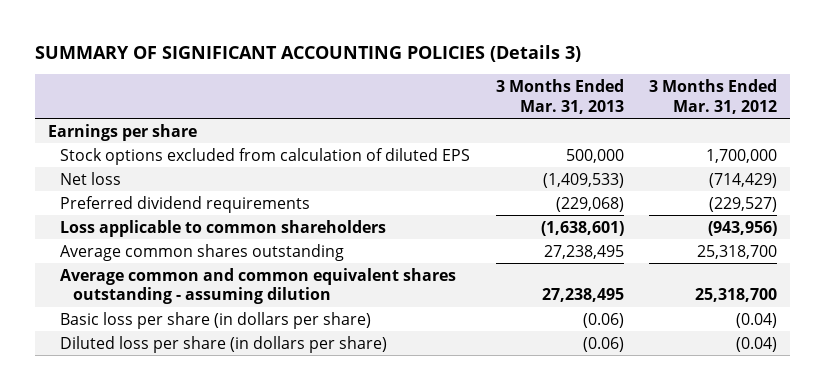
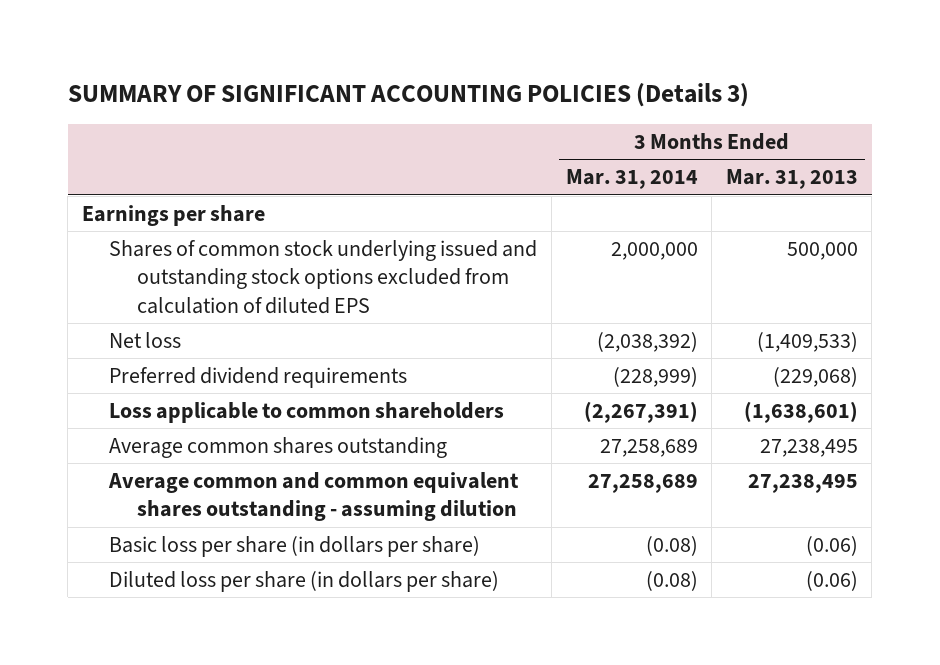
[649,78,778,114] 3 Months Ended Mar. 31, 2012 -> none
none -> [565,169,698,190] Mar. 31, 2014
[60,147,471,165] Stock options excluded from calculation of diluted EPS -> [109,239,538,315] Shares of common stock underlying issued and outstanding stock options excluded from calculation of diluted EPS

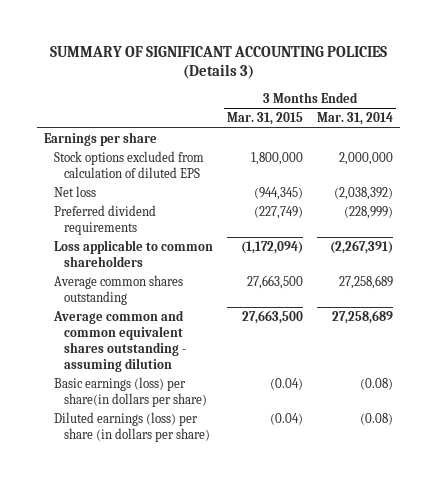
[725,169,858,190] Mar. 31, 2013 -> none
none -> [227,112,304,126] Mar. 31, 2015
[109,239,538,315] Shares of common stock underlying issued and outstanding stock options excluded from calculation of diluted EPS -> [54,150,205,178] Stock options excluded from calculation of diluted EPS
[109,535,481,557] Basic loss per share (in dollars per share) -> [54,376,208,407] Basic earnings (loss) per share(in dollars per share)
[109,570,500,592] Diluted loss per share (in dollars per share) -> [54,411,211,442] Diluted earnings (loss) per share (in dollars per share)

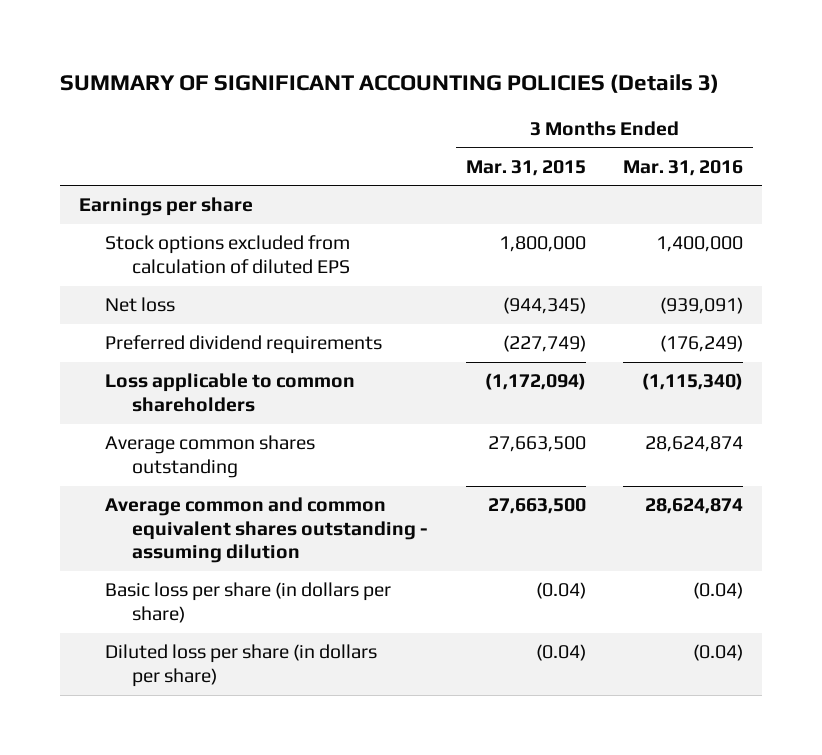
[316,112,393,126] Mar. 31, 2014 -> none
none -> [623,159,744,176] Mar. 31, 2016
[54,376,208,407] Basic earnings (loss) per share(in dollars per share) -> [105,582,392,623] Basic loss per share (in dollars per share)
[54,411,211,442] Diluted earnings (loss) per share (in dollars per share) -> [105,644,378,687] Diluted loss per share (in dollars per share)

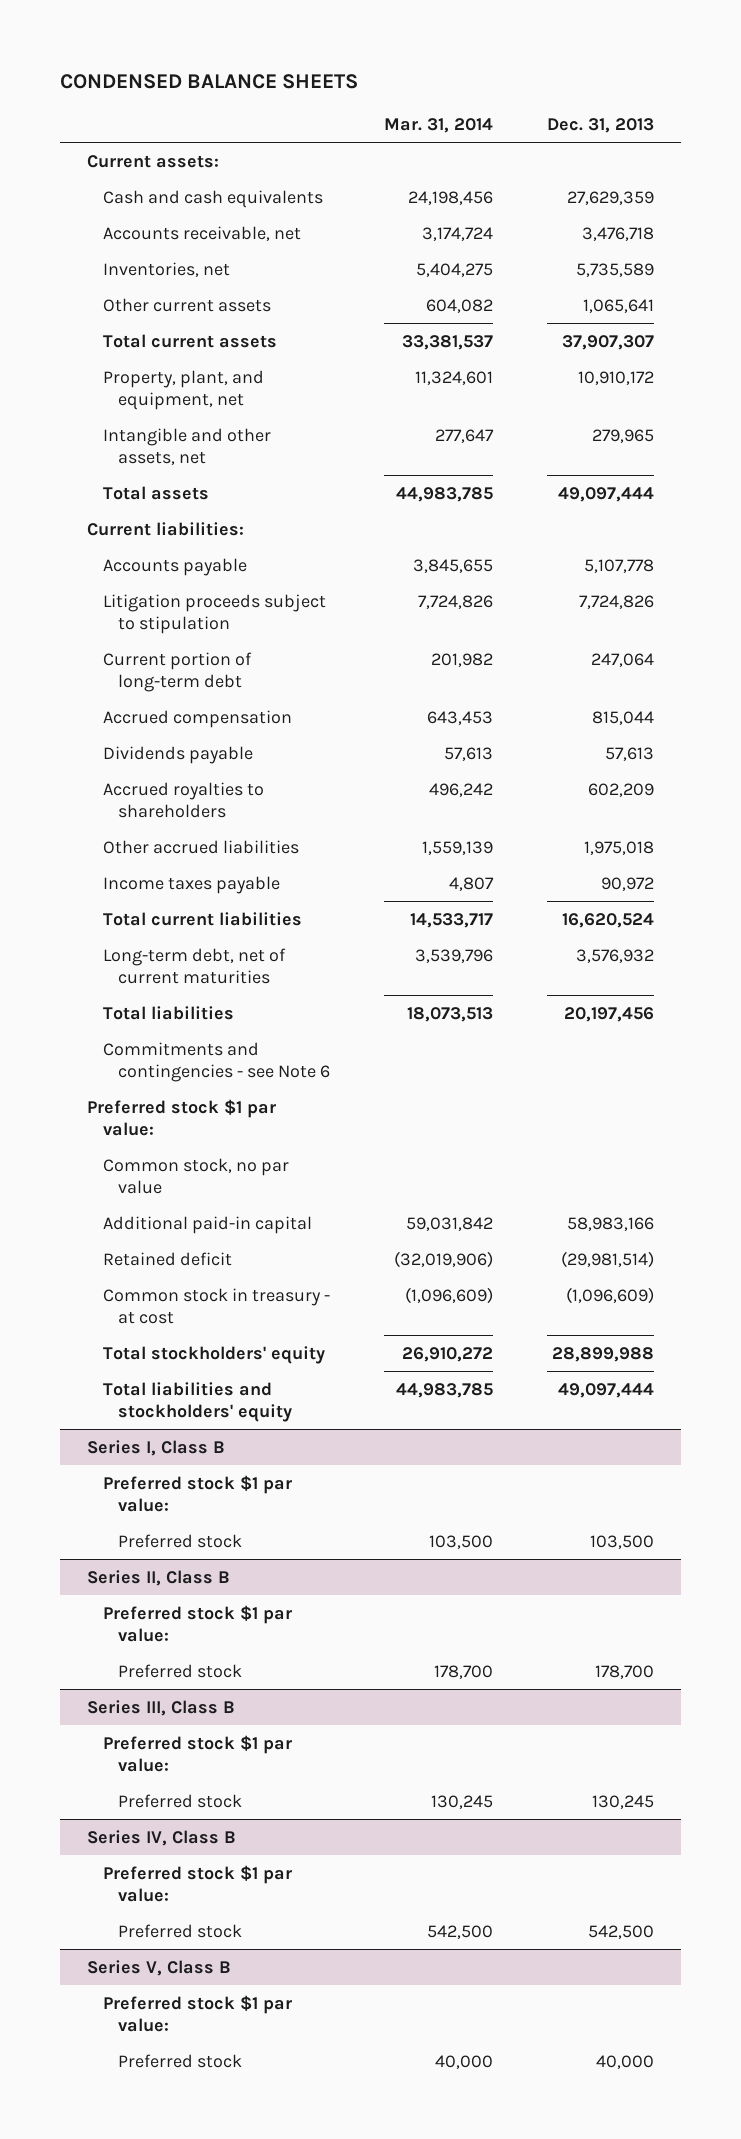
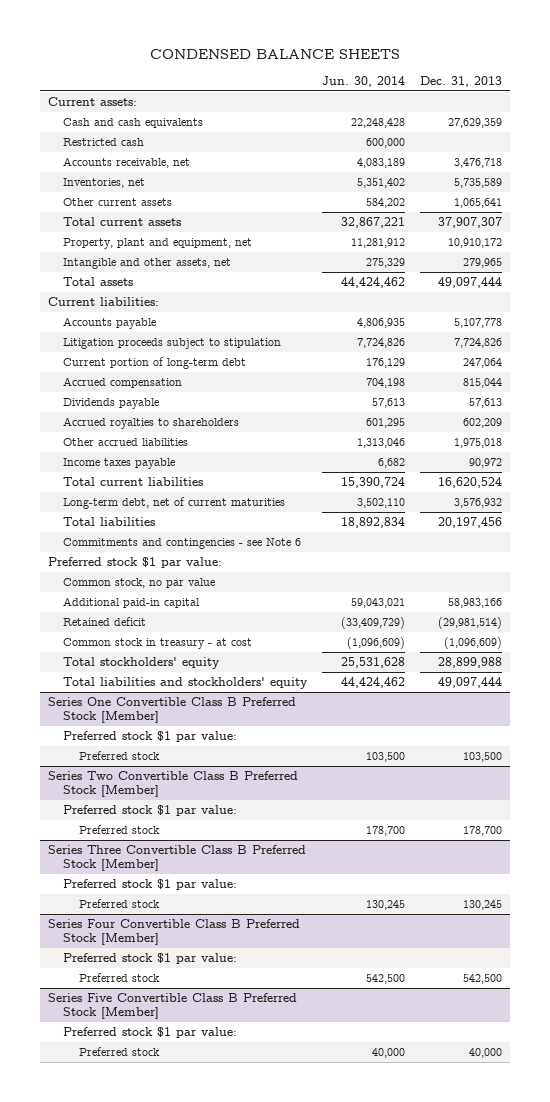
[384,118,494,134] Mar. 31, 2014 -> none
none -> [322,75,406,87] Jun. 30, 2014
none -> [63,137,145,146] Restricted cash
[102,369,264,410] Property, plant, and equipment, net -> [63,237,253,249] Property, plant and equipment, net
[86,1439,225,1456] Series I, Class B -> none
none -> [47,696,296,724] Series One Convertible Class B Preferred Stock [Member]
[86,1569,230,1586] Series II, Class B -> none
none -> [47,770,298,798] Series Two Convertible Class B Preferred Stock [Member]
[86,1699,235,1716] Series III, Class B -> none
none -> [47,844,306,872] Series Three Convertible Class B Preferred Stock [Member]
[86,1829,236,1846] Series IV, Class B -> none
none -> [47,918,300,946] Series Four Convertible Class B Preferred Stock [Member]
[86,1959,231,1976] Series V, Class B -> none
none -> [47,992,297,1020] Series Five Convertible Class B Preferred Stock [Member]

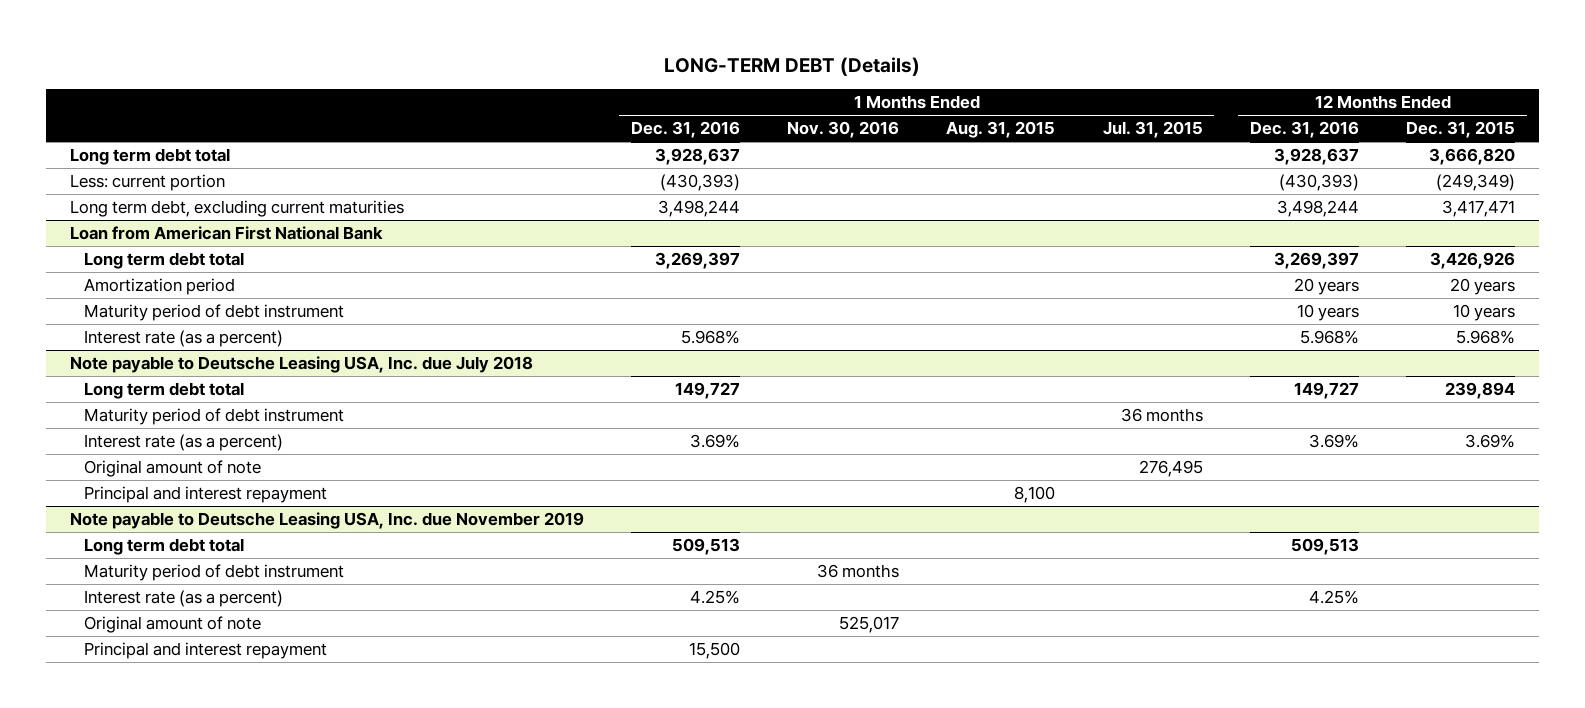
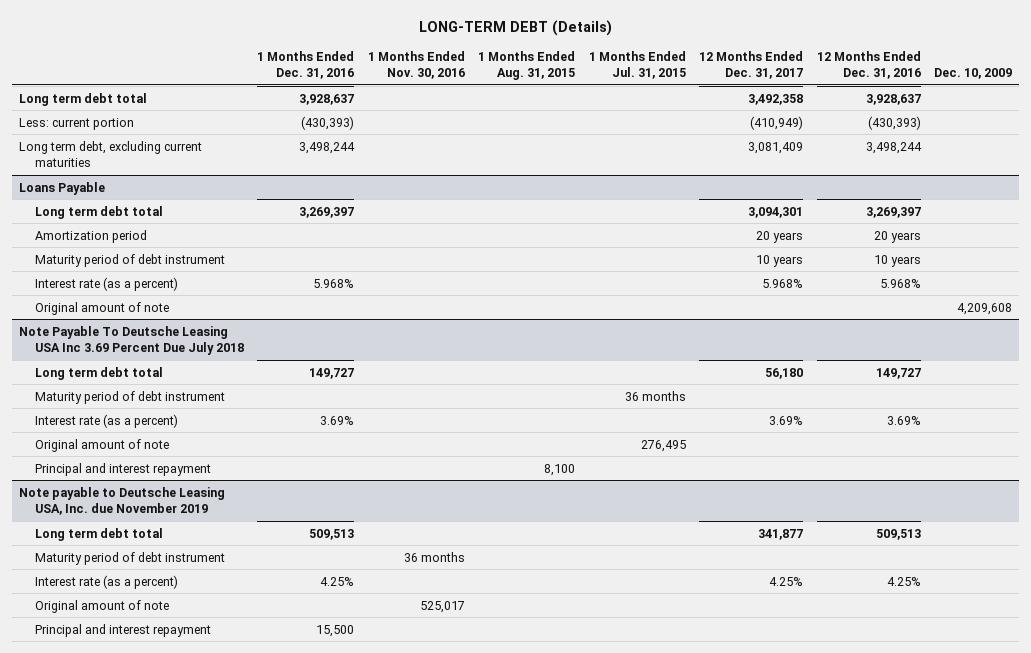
[1406,121,1516,139] Dec. 31, 2015 -> none
none -> [699,50,804,80] 12 Months Ended Dec. 31, 2017
none -> [934,68,1013,80] Dec. 10, 2009
[69,226,383,241] Loan from American First National Bank -> [18,181,105,195] Loans Payable
none -> [34,301,169,315] Original amount of note
[69,356,533,374] Note payable to Deutsche Leasing USA, Inc. due July 2018 -> [18,325,244,355] Note Payable To Deutsche Leasing USA Inc 3.69 Percent Due July 2018

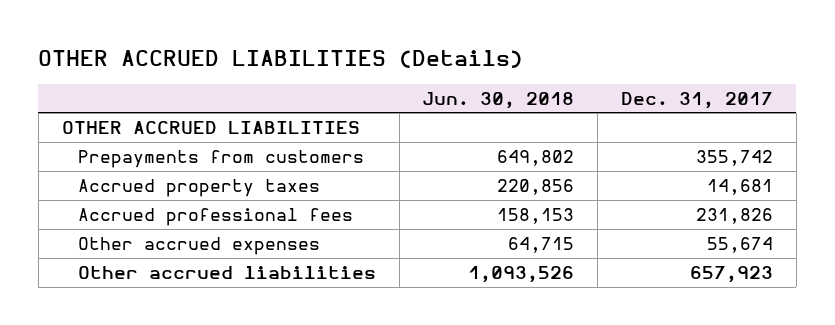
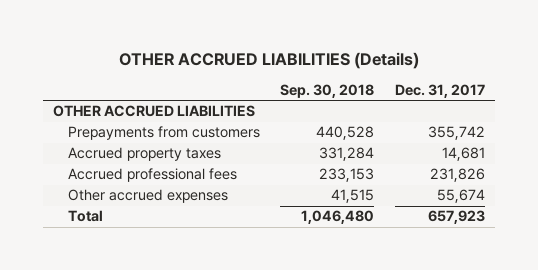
[422,91,575,109] Jun. 30, 2018 -> none
none -> [280,84,375,99] Sep. 30, 2018
[77,266,376,280] Other accrued liabilities -> [67,210,103,223] Total

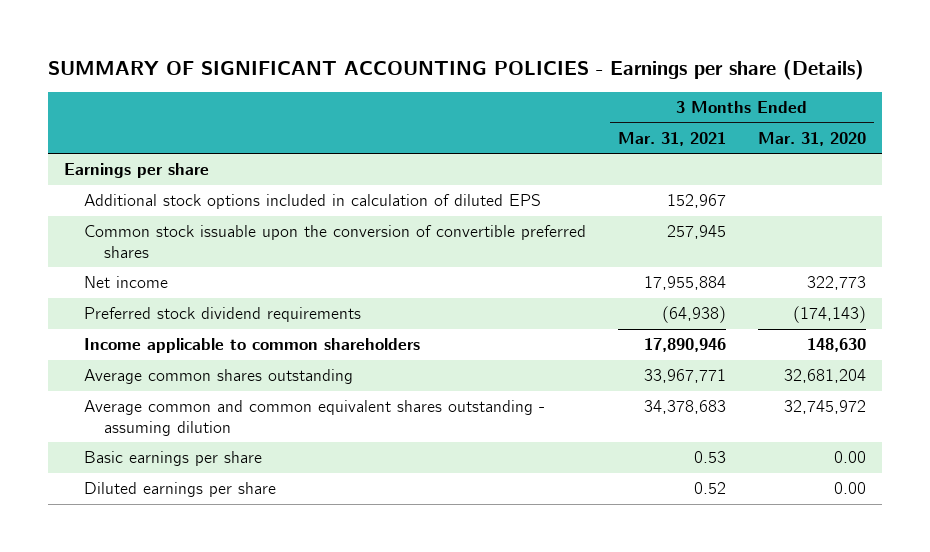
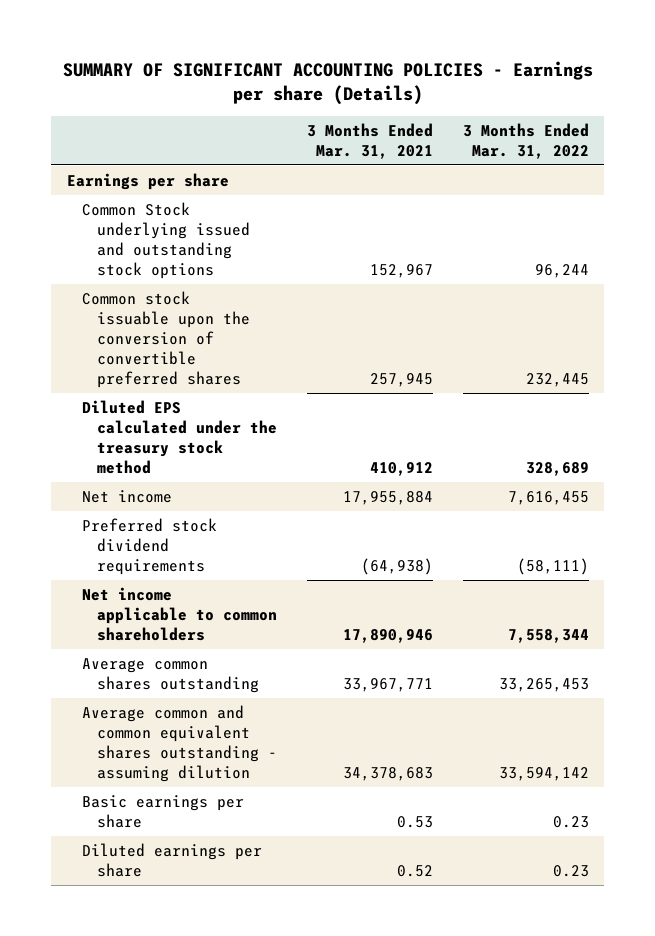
[757,131,866,146] Mar. 31, 2020 -> none
none -> [462,122,589,159] 3 Months Ended Mar. 31, 2022
[84,194,542,210] Additional stock options included in calculation of diluted EPS -> [81,201,250,280] Common Stock underlying issued and outstanding stock options
none -> [81,399,277,475] Diluted EPS calculated under the treasury stock method
[84,338,421,354] Income applicable to common shareholders -> [81,586,277,642] Net income applicable to common shareholders

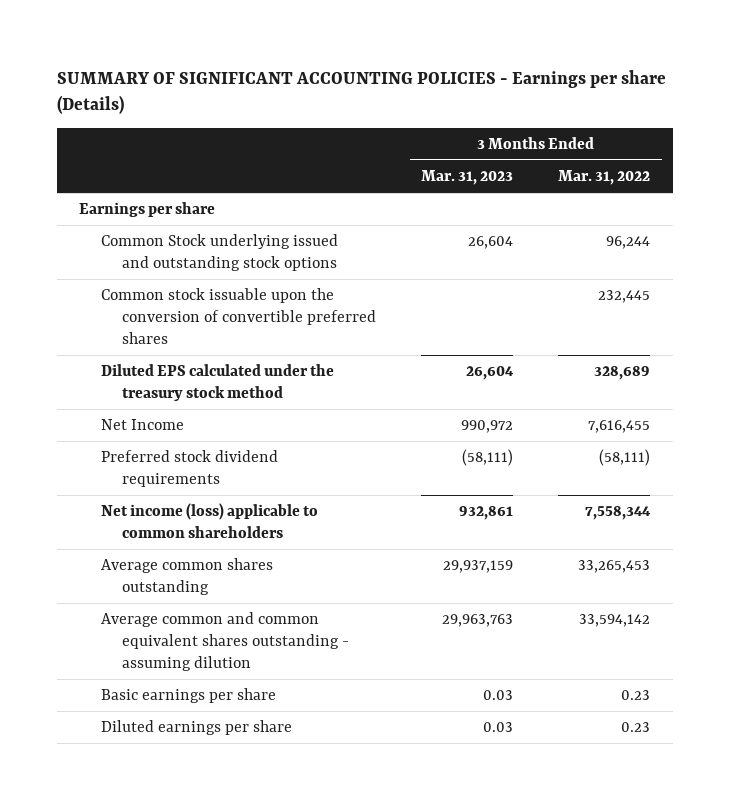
[306,122,433,159] 3 Months Ended Mar. 31, 2021 -> none
none -> [421,170,514,186] Mar. 31, 2023
[81,489,172,503] Net income -> [100,419,184,431] Net Income
[81,586,277,642] Net income applicable to common shareholders -> [100,503,318,538] Net income (loss) applicable to common shareholders

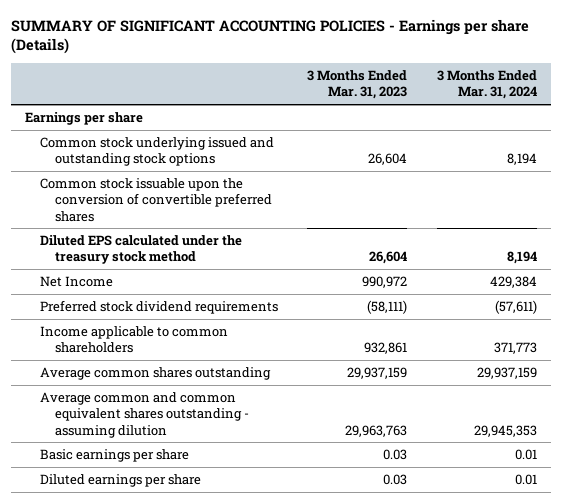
[558,170,651,186] Mar. 31, 2022 -> none
none -> [436,69,537,100] 3 Months Ended Mar. 31, 2024
[100,234,338,271] Common Stock underlying issued and outstanding stock options -> [40,136,275,167] Common stock underlying issued and outstanding stock options
[100,503,318,538] Net income (loss) applicable to common shareholders -> [40,325,229,354] Income applicable to common shareholders

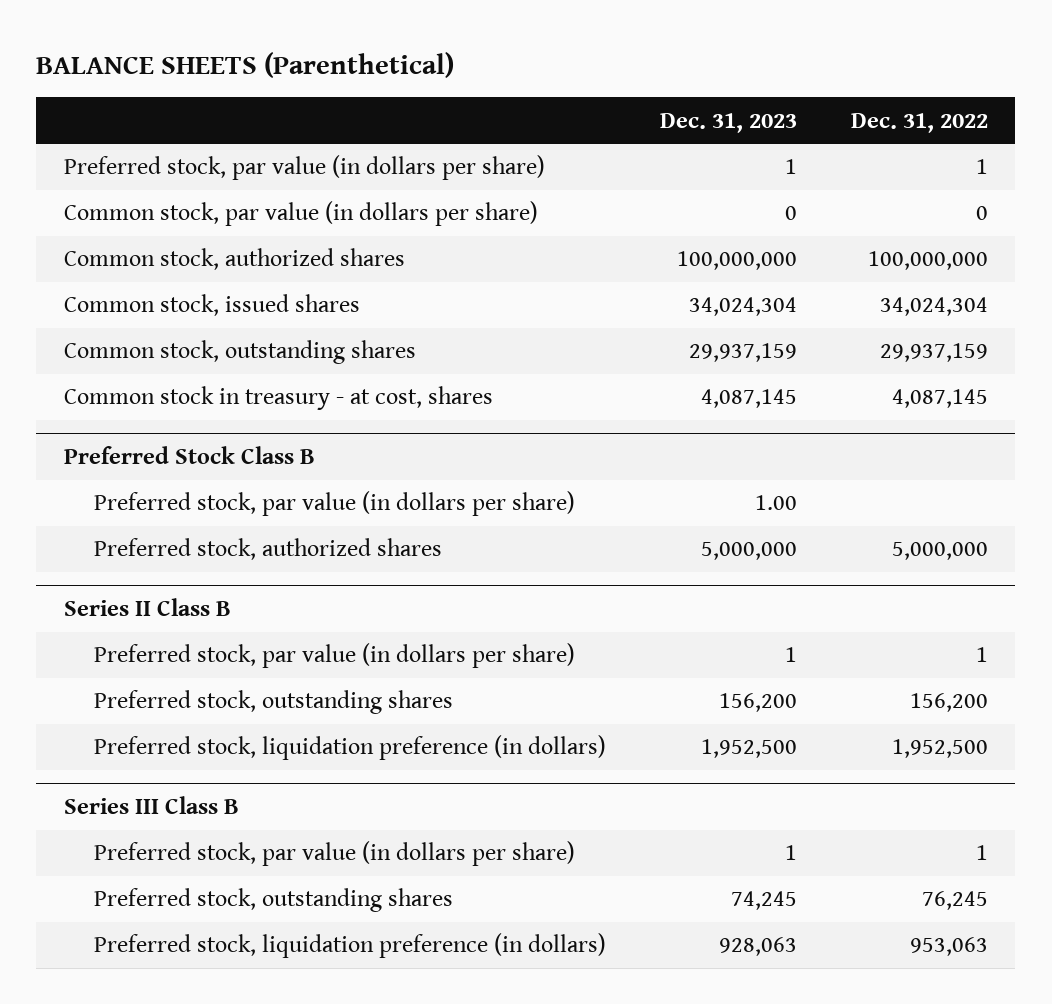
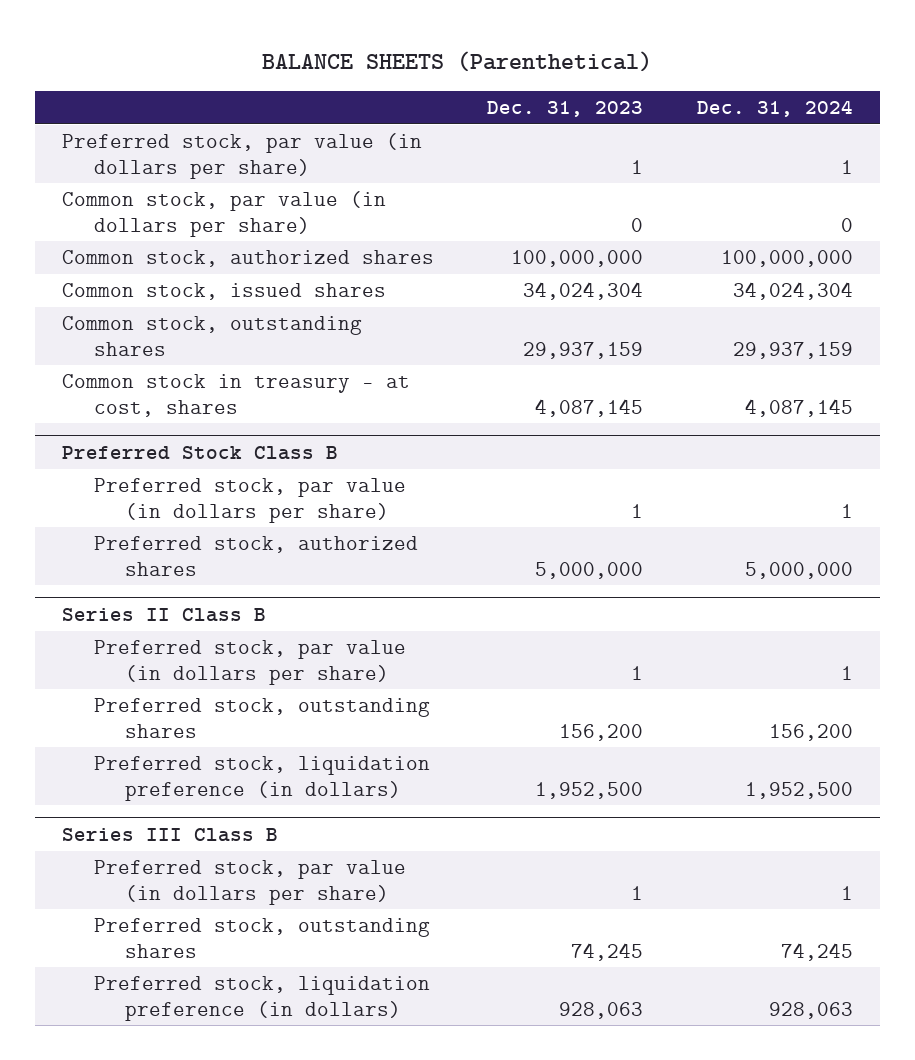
[850,112,988,133] Dec. 31, 2022 -> none
none -> [696,100,853,118] Dec. 31, 2024
[754,495,797,511] 1.00 -> [631,503,644,518] 1

